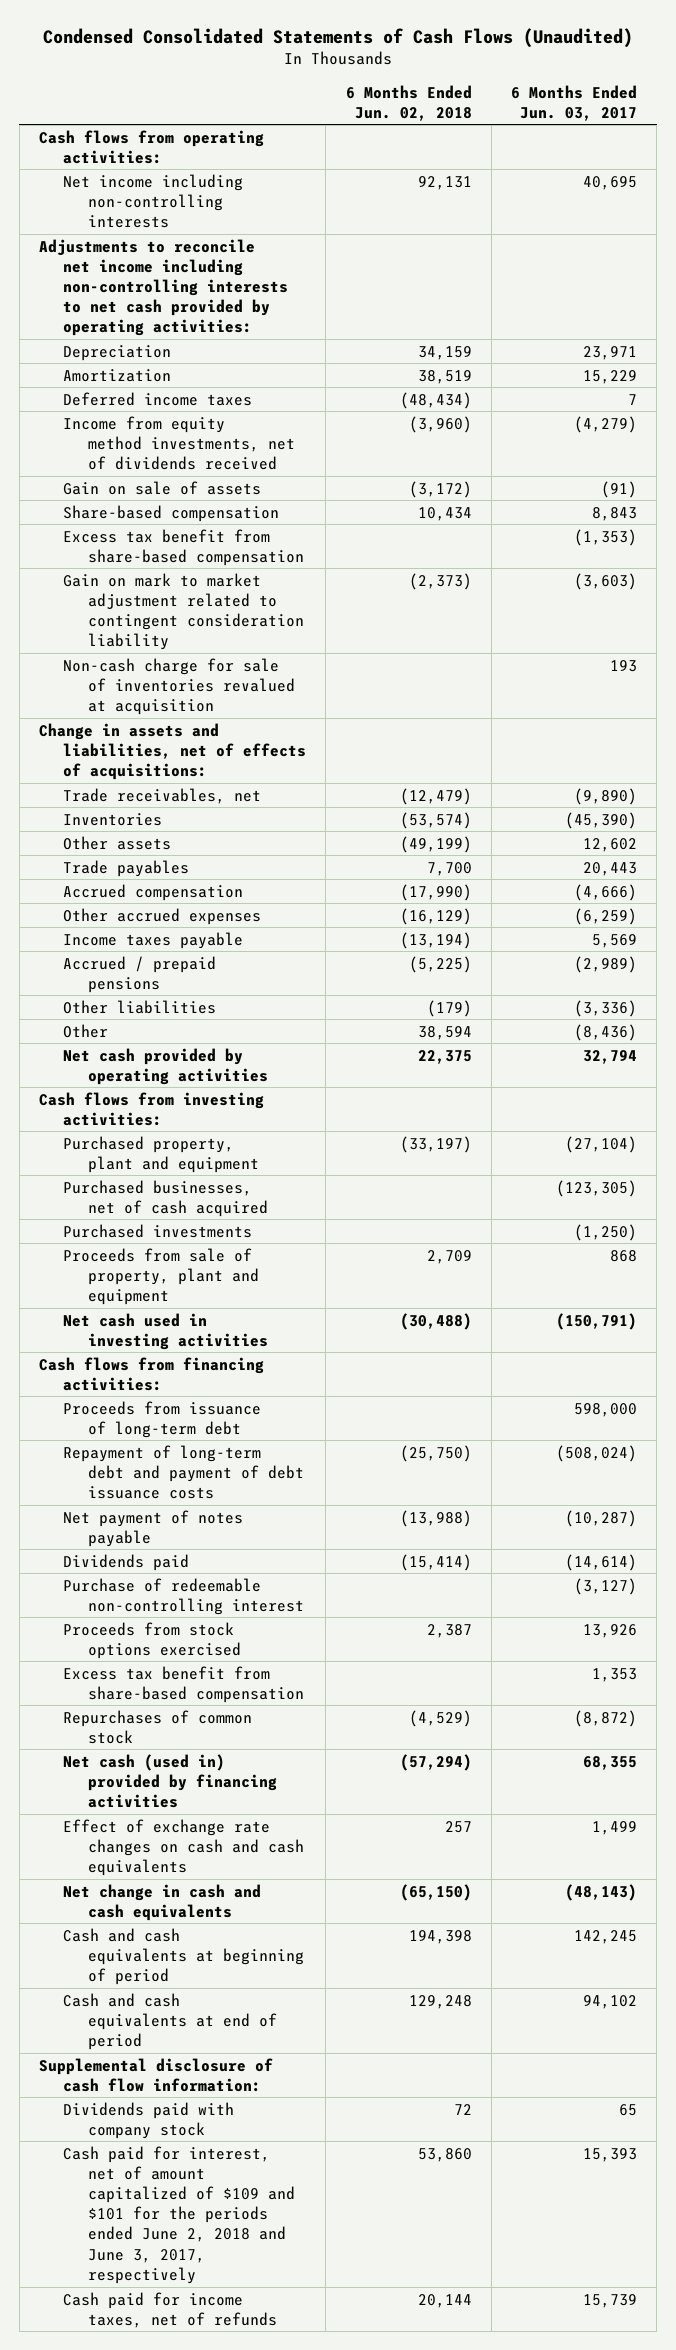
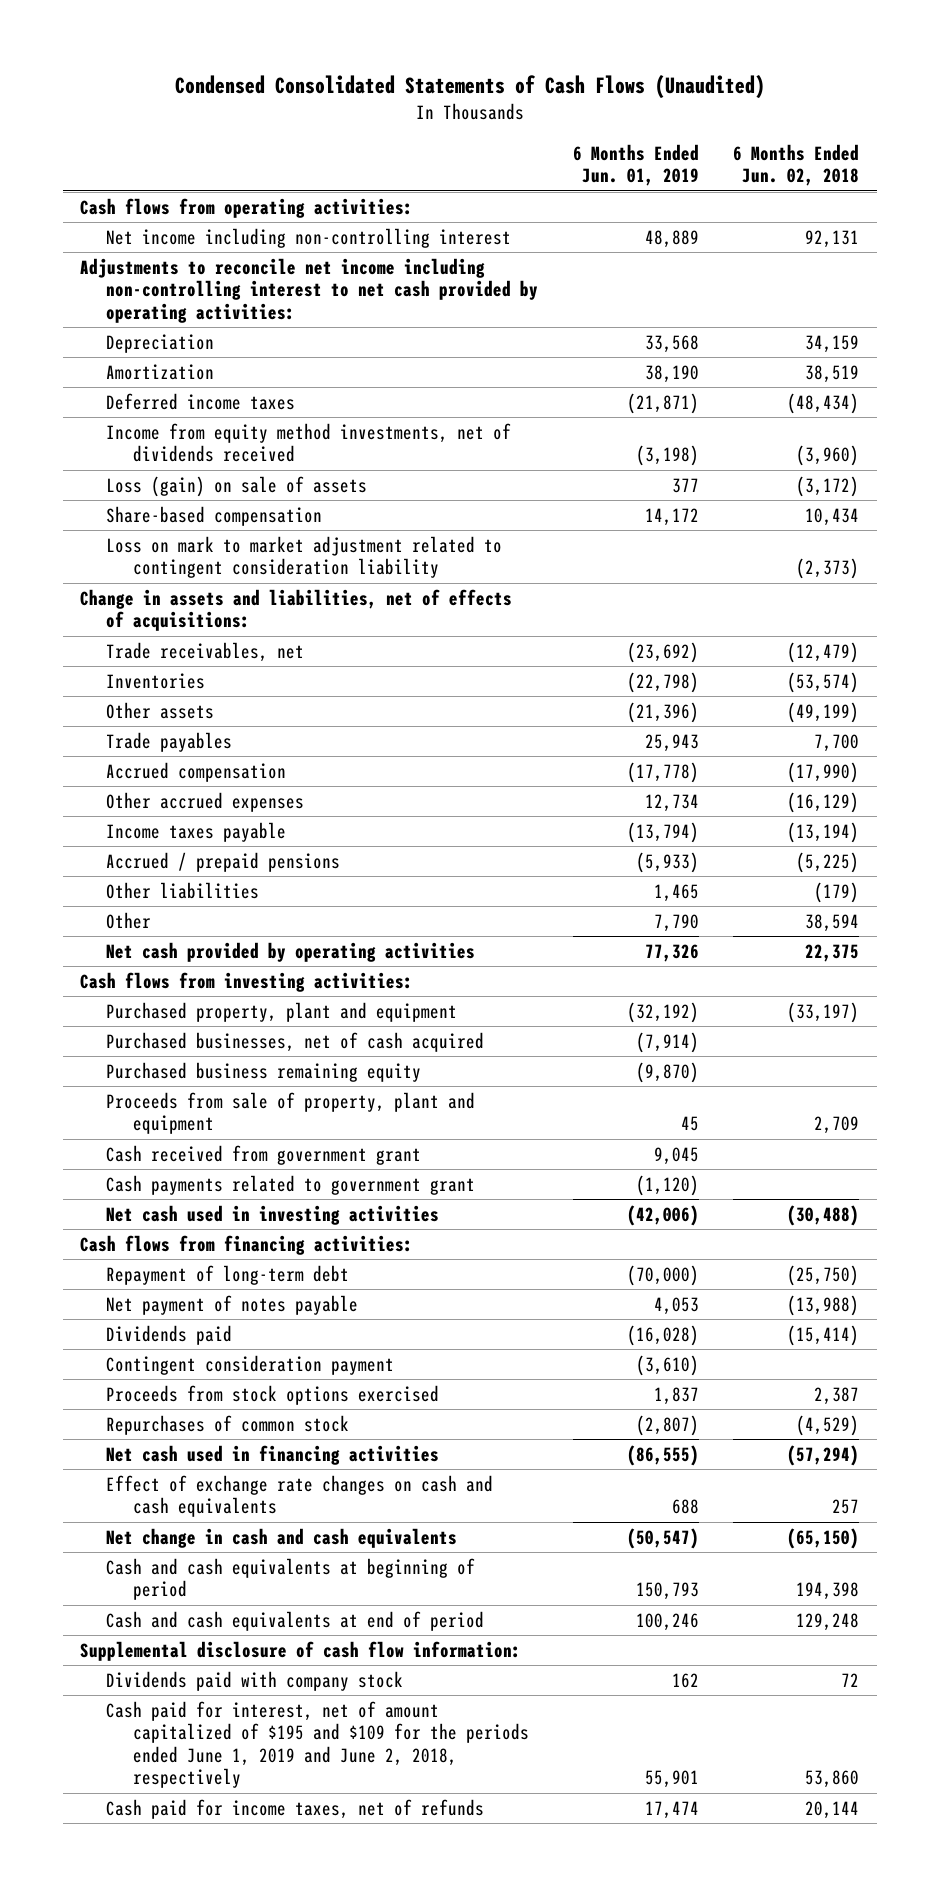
[511,84,638,121] 6 Months Ended Jun. 03, 2017 -> none
none -> [572,143,699,187] 6 Months Ended Jun. 01, 2019
[63,173,244,228] Net income including non-controlling interests -> [106,227,512,248] Net income including non-controlling interest
[38,238,289,337] Adjustments to reconcile net income including non-controlling interests to net cash provided by operating activities: -> [80,257,539,323] Adjustments to reconcile net income including non-controlling interest to net cash provided by operating activities:
[63,480,262,495] Gain on sale of assets -> [106,475,368,497] Loss (gain) on sale of assets
[63,528,304,566] Excess tax benefit from share-based compensation -> none
[63,657,295,715] Non-cash charge for sale of inventories revalued at acquisition -> none
[63,572,304,651] Gain on mark to market adjustment related to contingent consideration liability -> [106,535,503,579] Loss on mark to market adjustment related to contingent consideration liability
[63,1223,253,1238] Purchased investments -> none
none -> [106,1061,422,1082] Purchased business remaining equity
none -> [106,1144,422,1165] Cash received from government grant
none -> [106,1174,476,1195] Cash payments related to government grant
[63,1400,262,1438] Proceeds from issuance of long-term debt -> none
[63,1444,304,1499] Repayment of long-term debt and payment of debt issuance costs -> [106,1264,350,1285] Repayment of long-term debt
[63,1577,304,1615] Purchase of redeemable non-controlling interest -> none
none -> [106,1354,395,1375] Contingent consideration payment
[63,1665,304,1703] Excess tax benefit from share-based compensation -> none
[63,1753,277,1808] Net cash (used in) provided by financing activities -> [106,1444,440,1465] Net cash used in financing activities
[63,2145,295,2284] Cash paid for interest, net of amount capitalized of $109 and $101 for the periods ended June 2, 2018 and June 3, 2017, respectively -> [106,1700,529,1789] Cash paid for interest, net of amount capitalized of $195 and $109 for the periods ended June 1, 2019 and June 2, 2018, respectively

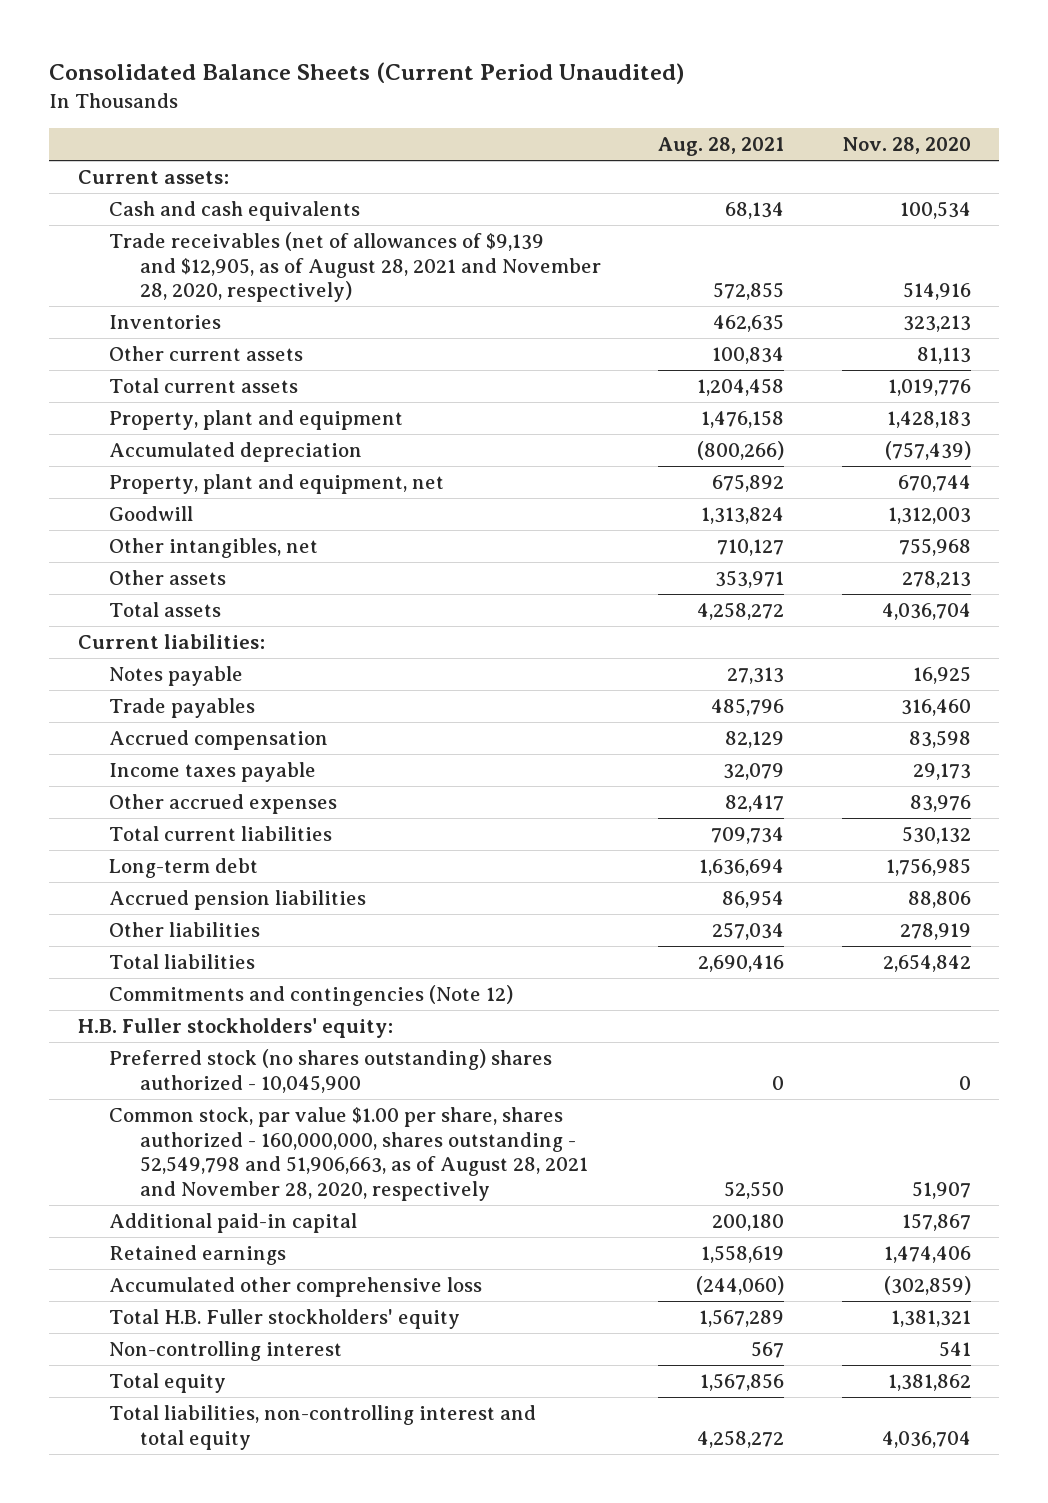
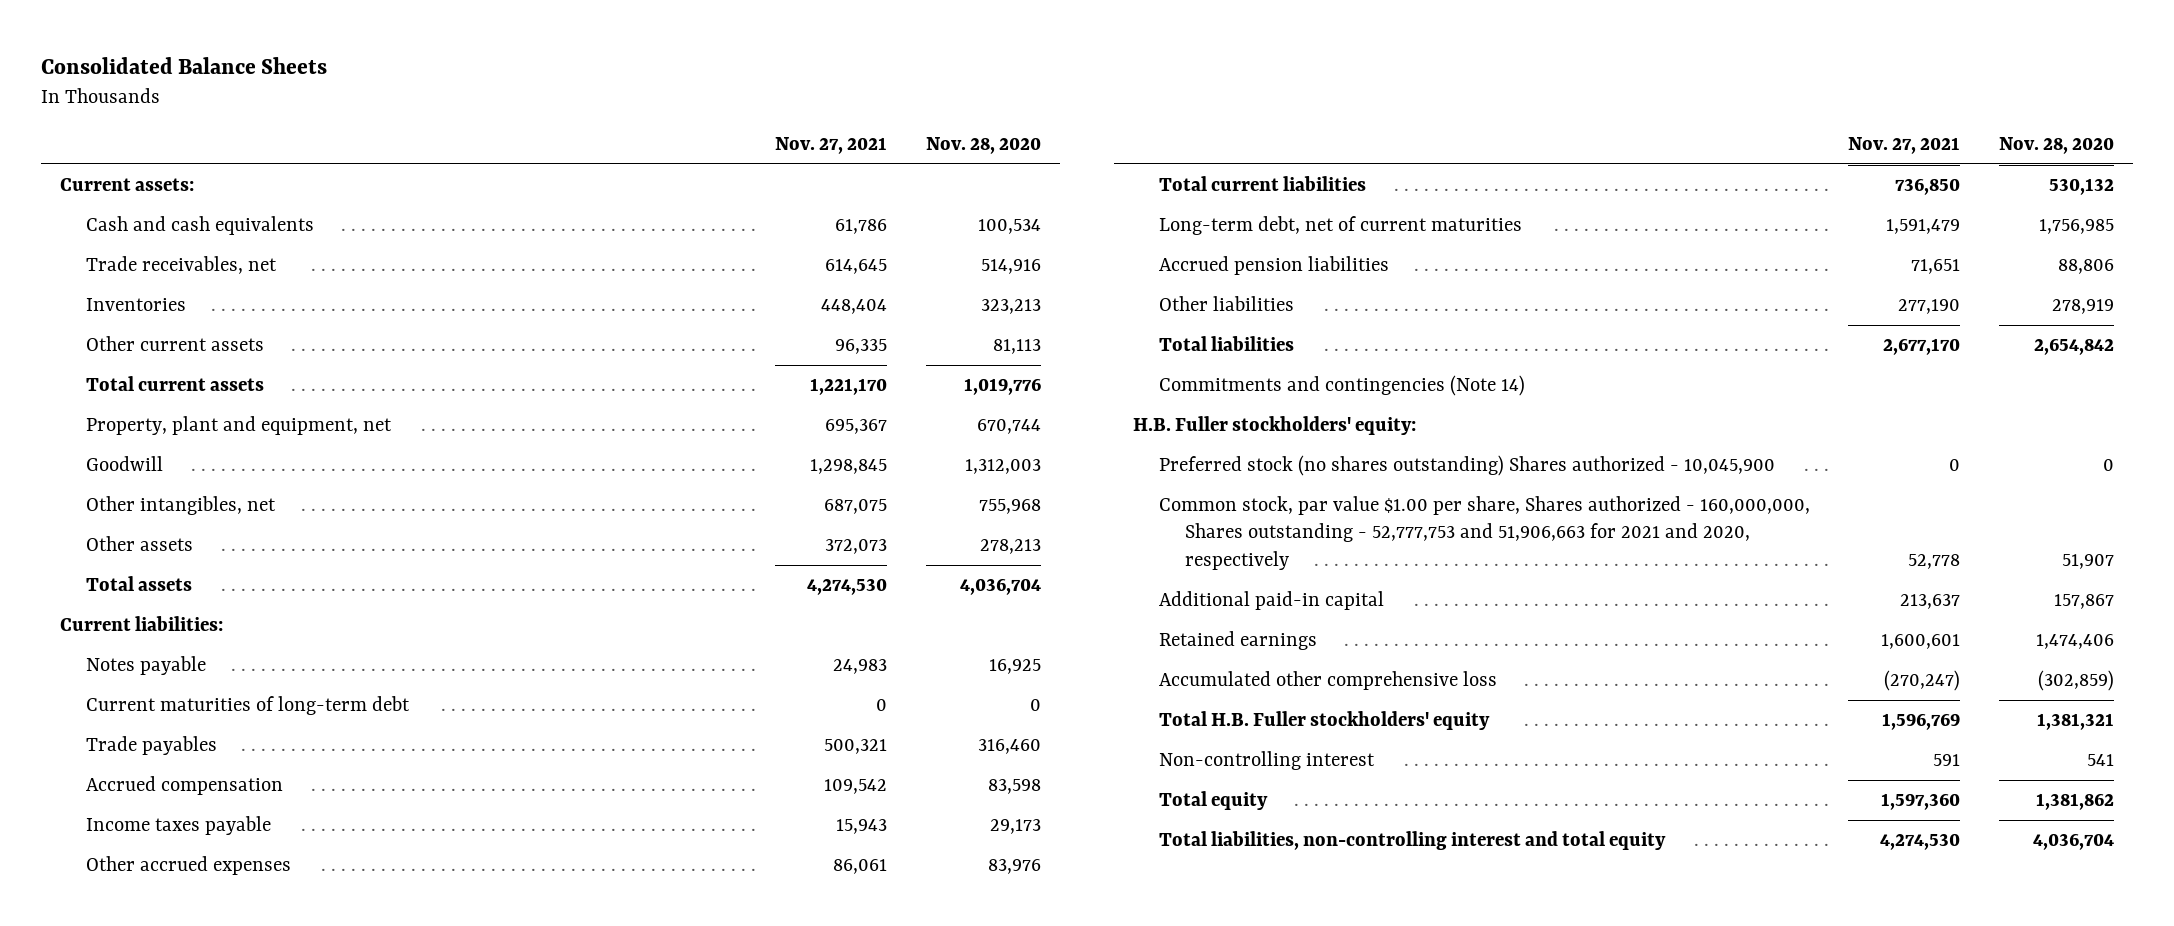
[48,62,684,85] Consolidated Balance Sheets (Current Period Unaudited) -> [40,56,327,74] Consolidated Balance Sheets
[658,137,785,157] Aug. 28, 2021 -> none
none -> [775,137,888,155] Nov. 27, 2021
[108,231,602,303] Trade receivables (net of allowances of $9,139 and $12,905, as of August 28, 2021 and November 28, 2020, respectively) -> [85,255,277,274] Trade receivables, net
[108,409,403,430] Property, plant and equipment -> none
[108,441,362,462] Accumulated depreciation -> none
none -> [85,695,410,715] Current maturities of long-term debt
[108,857,258,878] Long-term debt -> [1159,215,1523,235] Long-term debt, net of current maturities
[108,984,513,1006] Commitments and contingencies (Note 12) -> [1159,374,1526,396] Commitments and contingencies (Note 14)
[108,1048,552,1093] Preferred stock (no shares outstanding) shares authorized - 10,045,900 -> [1159,454,1776,476] Preferred stock (no shares outstanding) Shares authorized - 10,045,900
[108,1106,589,1201] Common stock, par value $1.00 per share, shares authorized - 160,000,000, shares outstanding - 52,549,798 and 51,906,663, as of August 28, 2021 and November 28, 2020, respectively -> [1159,495,1811,570] Common stock, par value $1.00 per share, Shares authorized - 160,000,000, Shares outstanding - 52,777,753 and 51,906,663 for 2021 and 2020, respectively

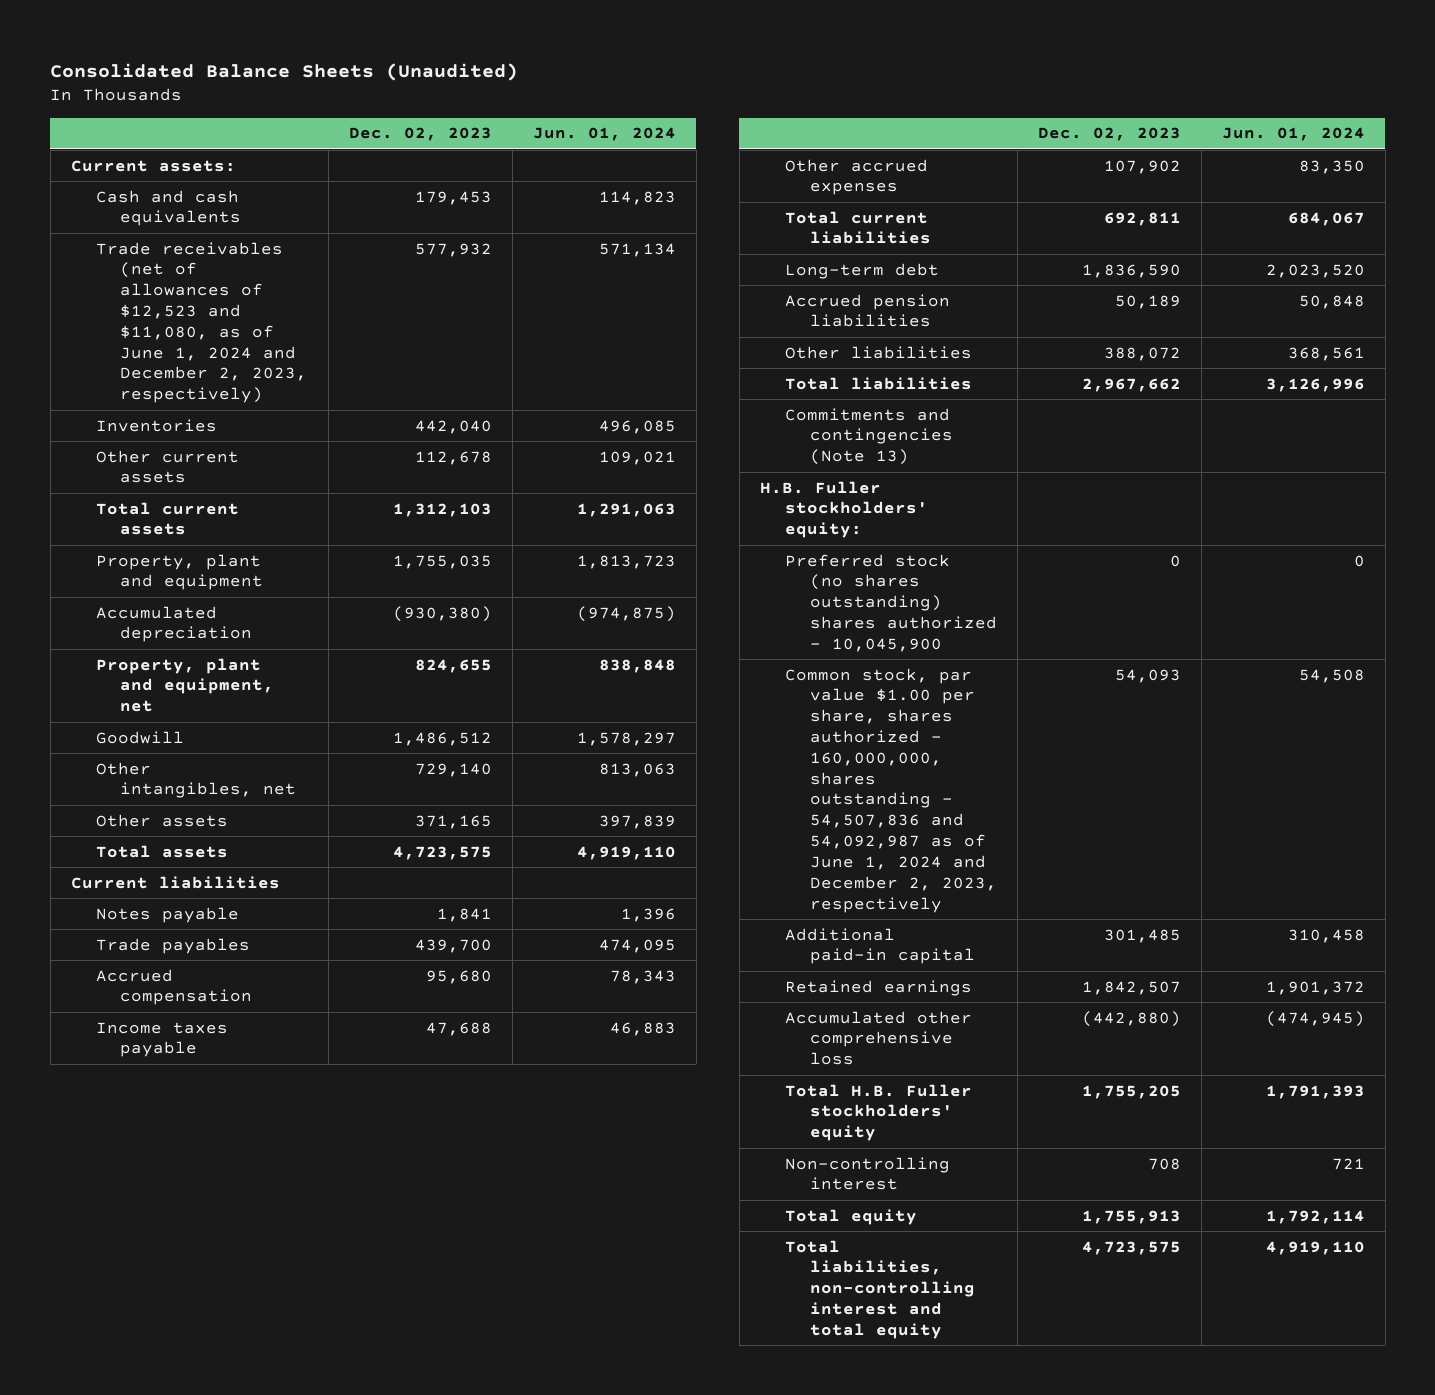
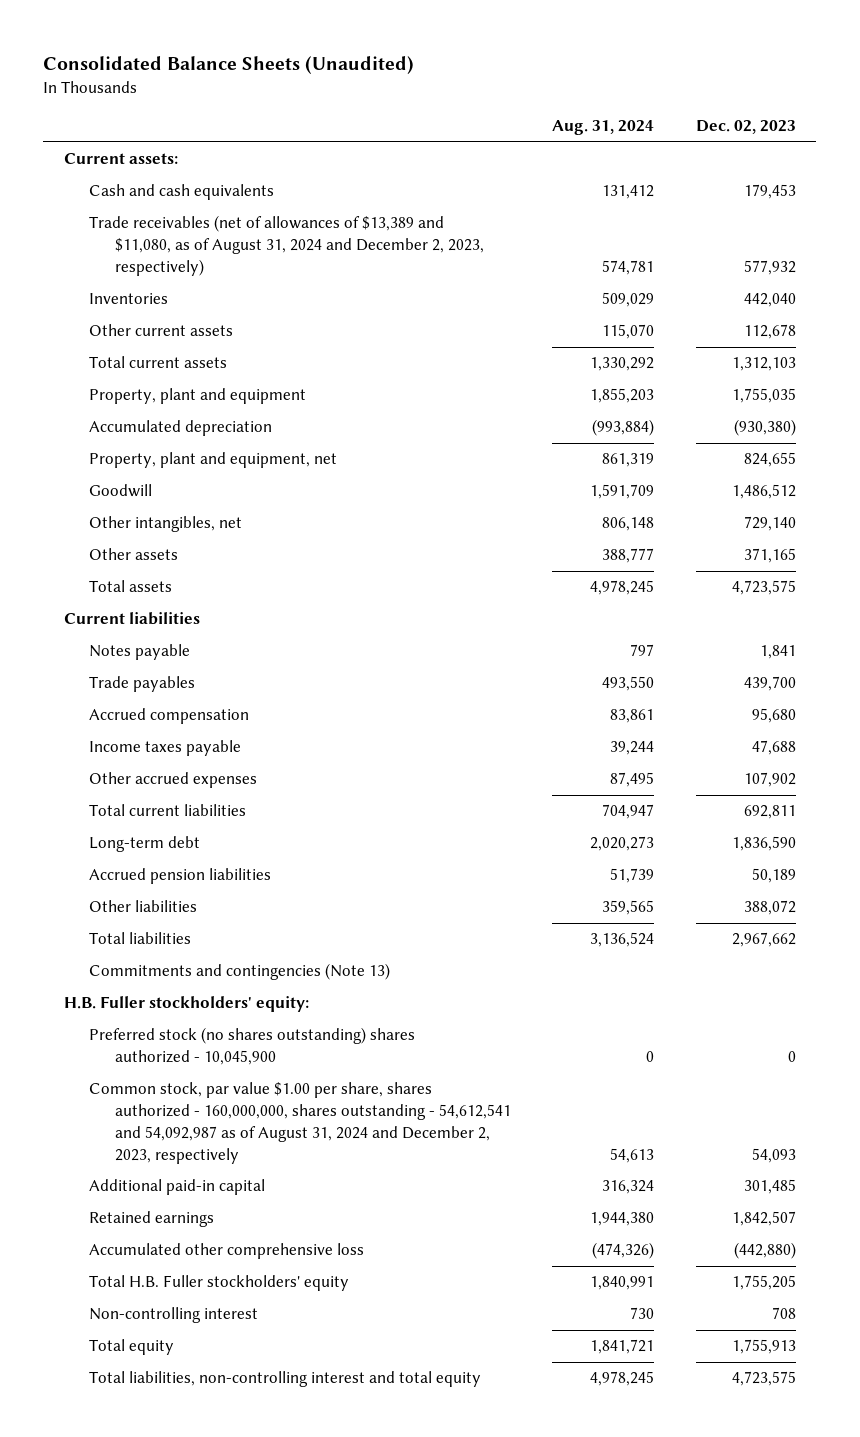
[532,127,676,142] Jun. 01, 2024 -> none
none -> [552,120,655,136] Aug. 31, 2024
[95,241,308,404] Trade receivables (net of allowances of $12,523 and $11,080, as of June 1, 2024 and December 2, 2023, respectively) -> [89,215,484,277] Trade receivables (net of allowances of $13,389 and $11,080, as of August 31, 2024 and December 2, 2023, respectively)
[784,667,997,913] Common stock, par value $1.00 per share, shares authorized - 160,000,000, shares outstanding - 54,507,836 and 54,092,987 as of June 1, 2024 and December 2, 2023, respectively -> [89,1082,511,1165] Common stock, par value $1.00 per share, shares authorized - 160,000,000, shares outstanding - 54,612,541 and 54,092,987 as of August 31, 2024 and December 2, 2023, respectively

